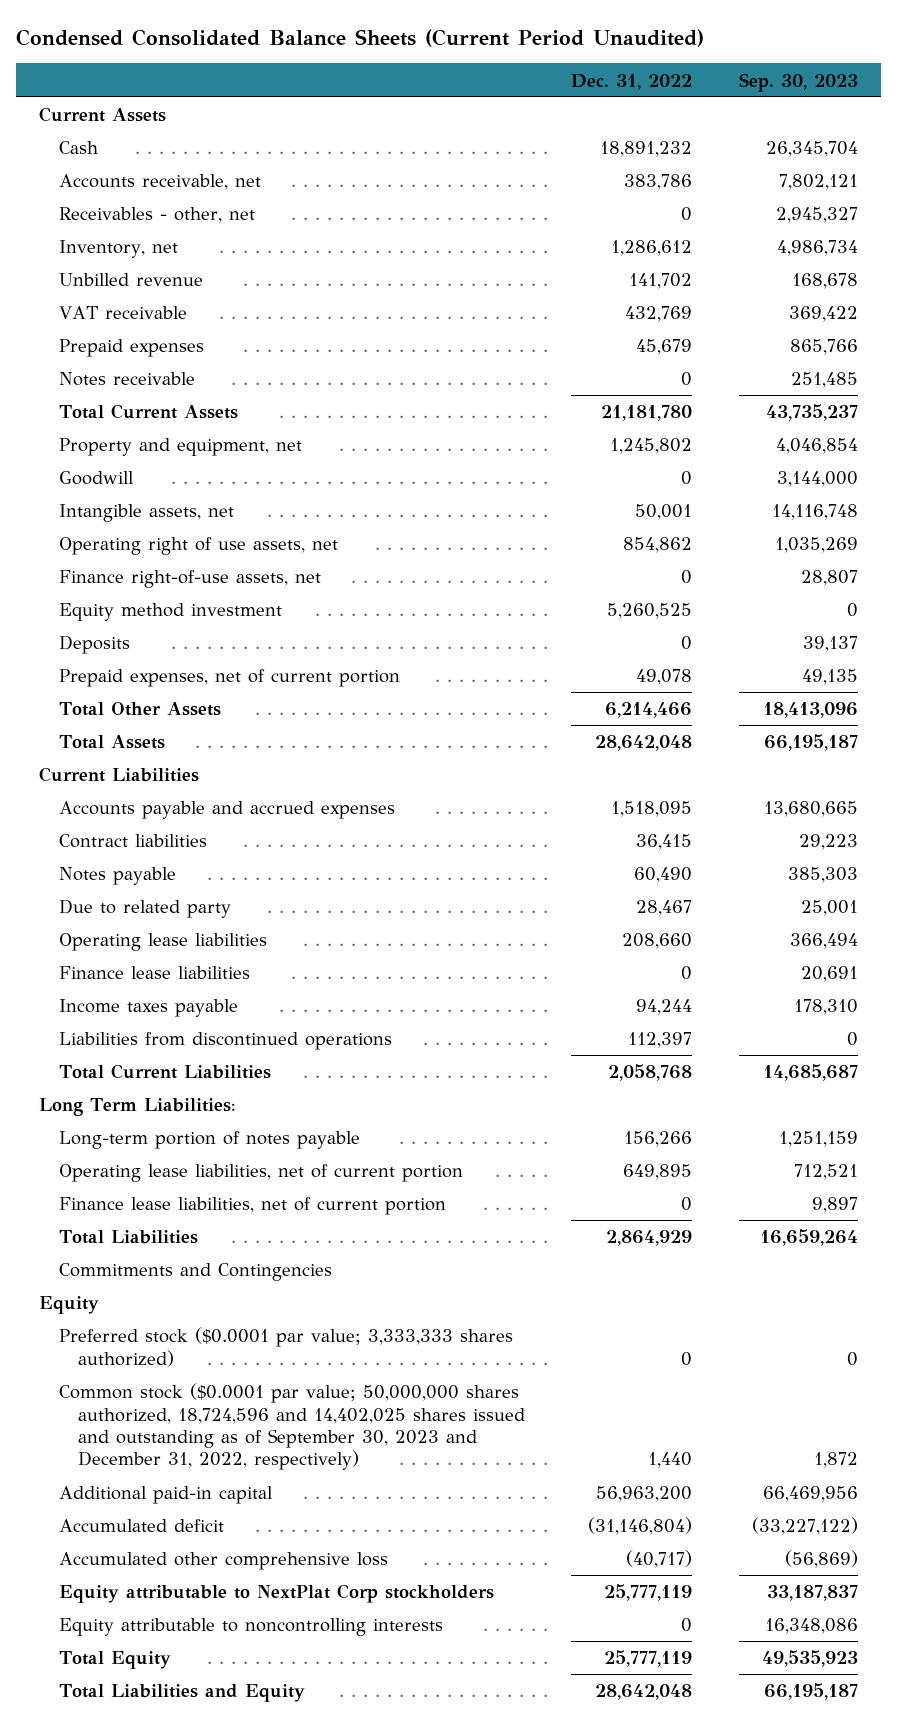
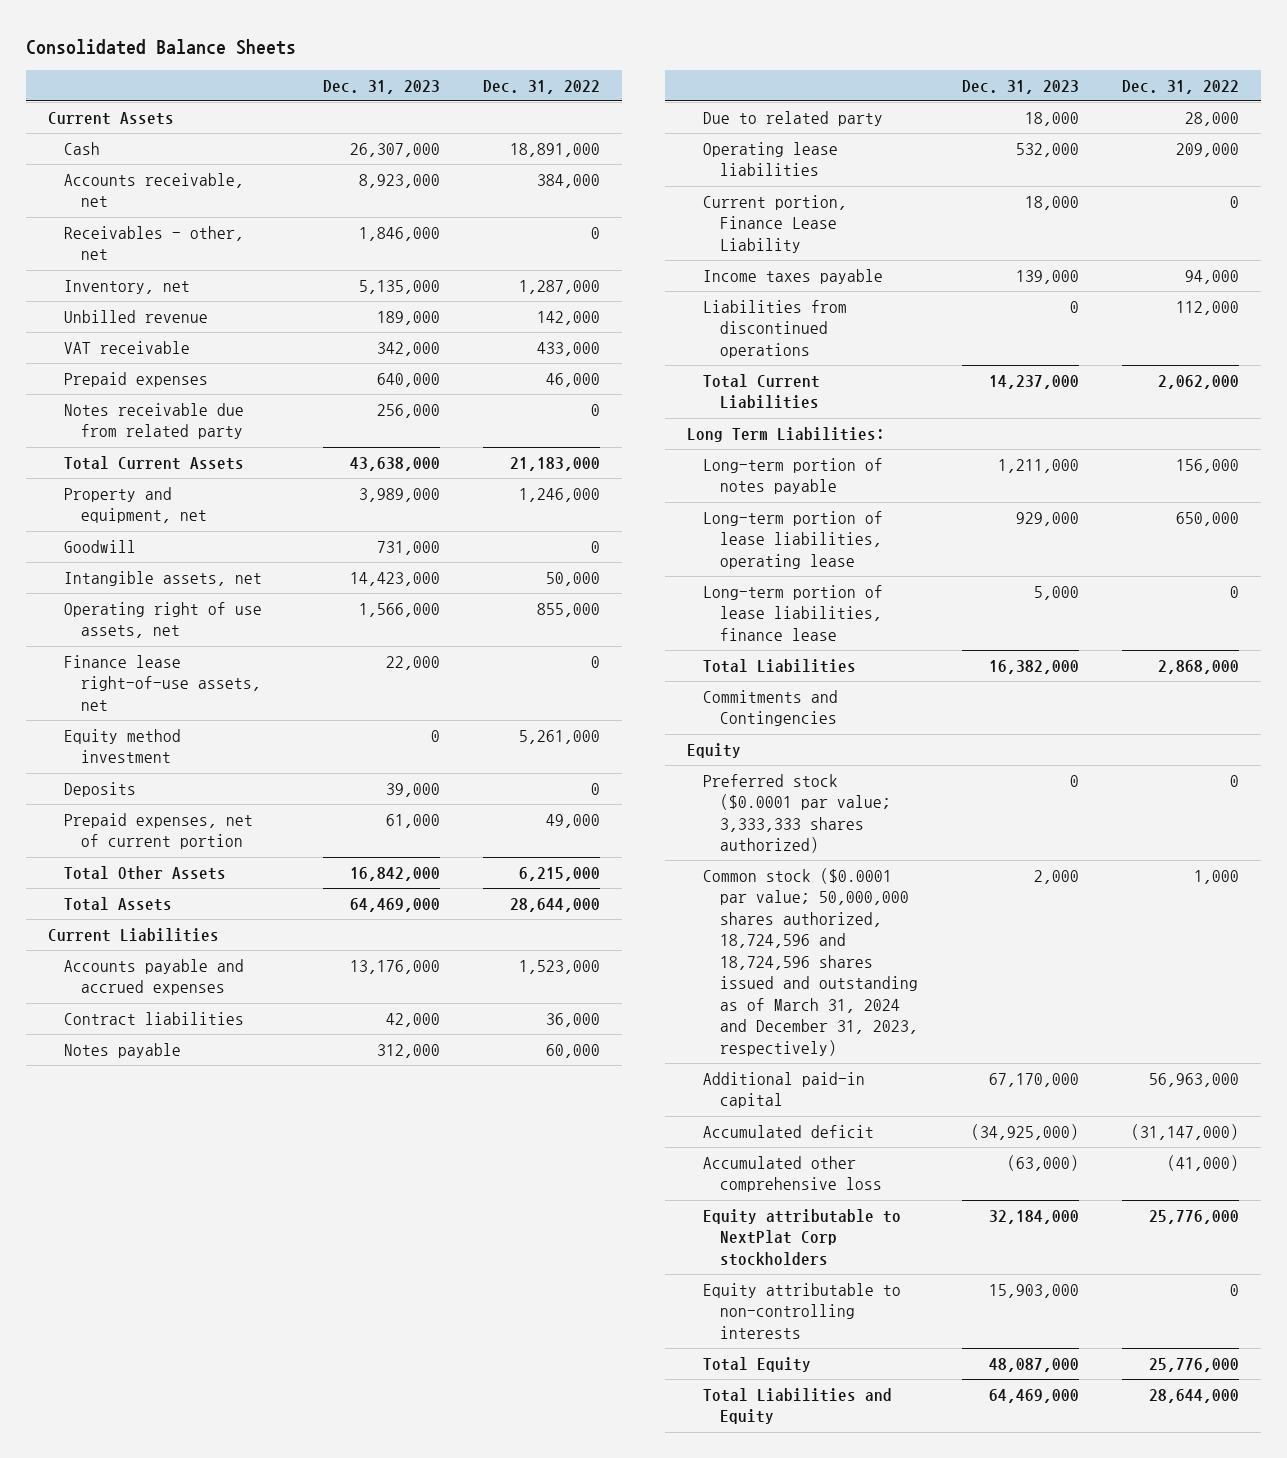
[16,28,705,47] Condensed Consolidated Balance Sheets (Current Period Unaudited) -> [25,38,296,55] Consolidated Balance Sheets
[738,72,858,92] Sep. 30, 2023 -> none
none -> [322,79,440,94] Dec. 31, 2023
[600,141,693,158] 18,891,232 -> [510,143,601,158] 18,891,000
[624,174,693,191] 383,786 -> [537,174,601,189] 384,000
[611,240,693,257] 1,286,612 -> [519,280,601,295] 1,287,000
[629,273,693,290] 141,702 -> [537,311,601,326] 142,000
[625,306,693,323] 432,769 -> [537,342,601,357] 433,000
[636,339,693,356] 45,679 -> [546,373,601,388] 46,000
[58,372,195,387] Notes receivable -> [64,403,245,440] Notes receivable due from related party
[601,405,693,422] 21,181,780 -> [510,457,601,472] 21,183,000
[610,438,693,455] 1,245,802 -> [519,488,601,503] 1,246,000
[635,504,693,521] 50,001 -> [546,572,601,587] 50,000
[623,537,693,554] 854,862 -> [537,603,601,618] 855,000
[58,570,321,589] Finance right-of-use assets, net -> [64,655,261,711] Finance lease right-of-use assets, net
[607,603,693,620] 5,260,525 -> [519,730,601,745] 5,261,000
[636,669,693,686] 49,078 -> [546,814,601,829] 49,000
[605,702,693,719] 6,214,466 -> [519,867,601,882] 6,215,000
[595,735,693,752] 28,642,048 -> [510,898,601,913] 28,644,000
[611,801,693,818] 1,518,095 -> [519,960,601,975] 1,523,000
[636,834,693,851] 36,415 -> [546,1013,601,1028] 36,000
[634,867,693,884] 60,490 -> [546,1044,601,1059] 60,000
[636,900,693,917] 28,467 -> [1185,112,1240,127] 28,000
[622,933,693,950] 208,660 -> [1176,143,1240,158] 209,000
[58,966,250,980] Finance lease liabilities -> [703,195,848,253] Current portion, Finance Lease Liability
[636,999,693,1016] 94,244 -> [1185,270,1240,285] 94,000
[628,1032,693,1049] 112,397 -> [1176,301,1240,316] 112,000
[608,1064,693,1082] 2,058,768 -> [1158,375,1240,390] 2,062,000
[624,1131,693,1148] 156,266 -> [1176,459,1240,474] 156,000
[58,1164,463,1183] Operating lease liabilities, net of current portion -> [703,511,884,569] Long-term portion of lease liabilities, operating lease
[623,1164,693,1181] 649,895 -> [1176,512,1240,527] 650,000
[58,1197,446,1216] Finance lease liabilities, net of current portion -> [703,585,884,641] Long-term portion of lease liabilities, finance lease
[606,1230,693,1247] 2,864,929 -> [1158,660,1240,675] 2,868,000
[58,1383,525,1471] Common stock ($0.0001 par value; 50,000,000 shares authorized, 18,724,596 and 14,402,025 shares issued and outstanding as of September 30, 2023 and December 31, 2022, respectively) -> [703,868,918,1056] Common stock ($0.0001 par value; 50,000,000 shares authorized, 18,724,596 and 18,724,596 shares issued and outstanding as of March 31, 2024 and December 31, 2023, respectively)
[648,1452,693,1469] 1,440 -> [1194,870,1240,885] 1,000
[596,1486,693,1503] 56,963,200 -> [1149,1073,1240,1088] 56,963,000
[588,1517,693,1536] (31,146,804) -> [1131,1124,1240,1141] (31,147,000)
[626,1550,693,1569] (40,717) -> [1167,1155,1240,1172] (41,000)
[604,1584,693,1602] 25,777,119 -> [1149,1210,1240,1225] 25,776,000
[58,1618,443,1637] Equity attributable to noncontrolling interests -> [703,1283,902,1339] Equity attributable to non-controlling interests
[604,1650,693,1668] 25,777,119 -> [1149,1358,1240,1373] 25,776,000
[595,1684,693,1701] 28,642,048 -> [1149,1389,1240,1404] 28,644,000

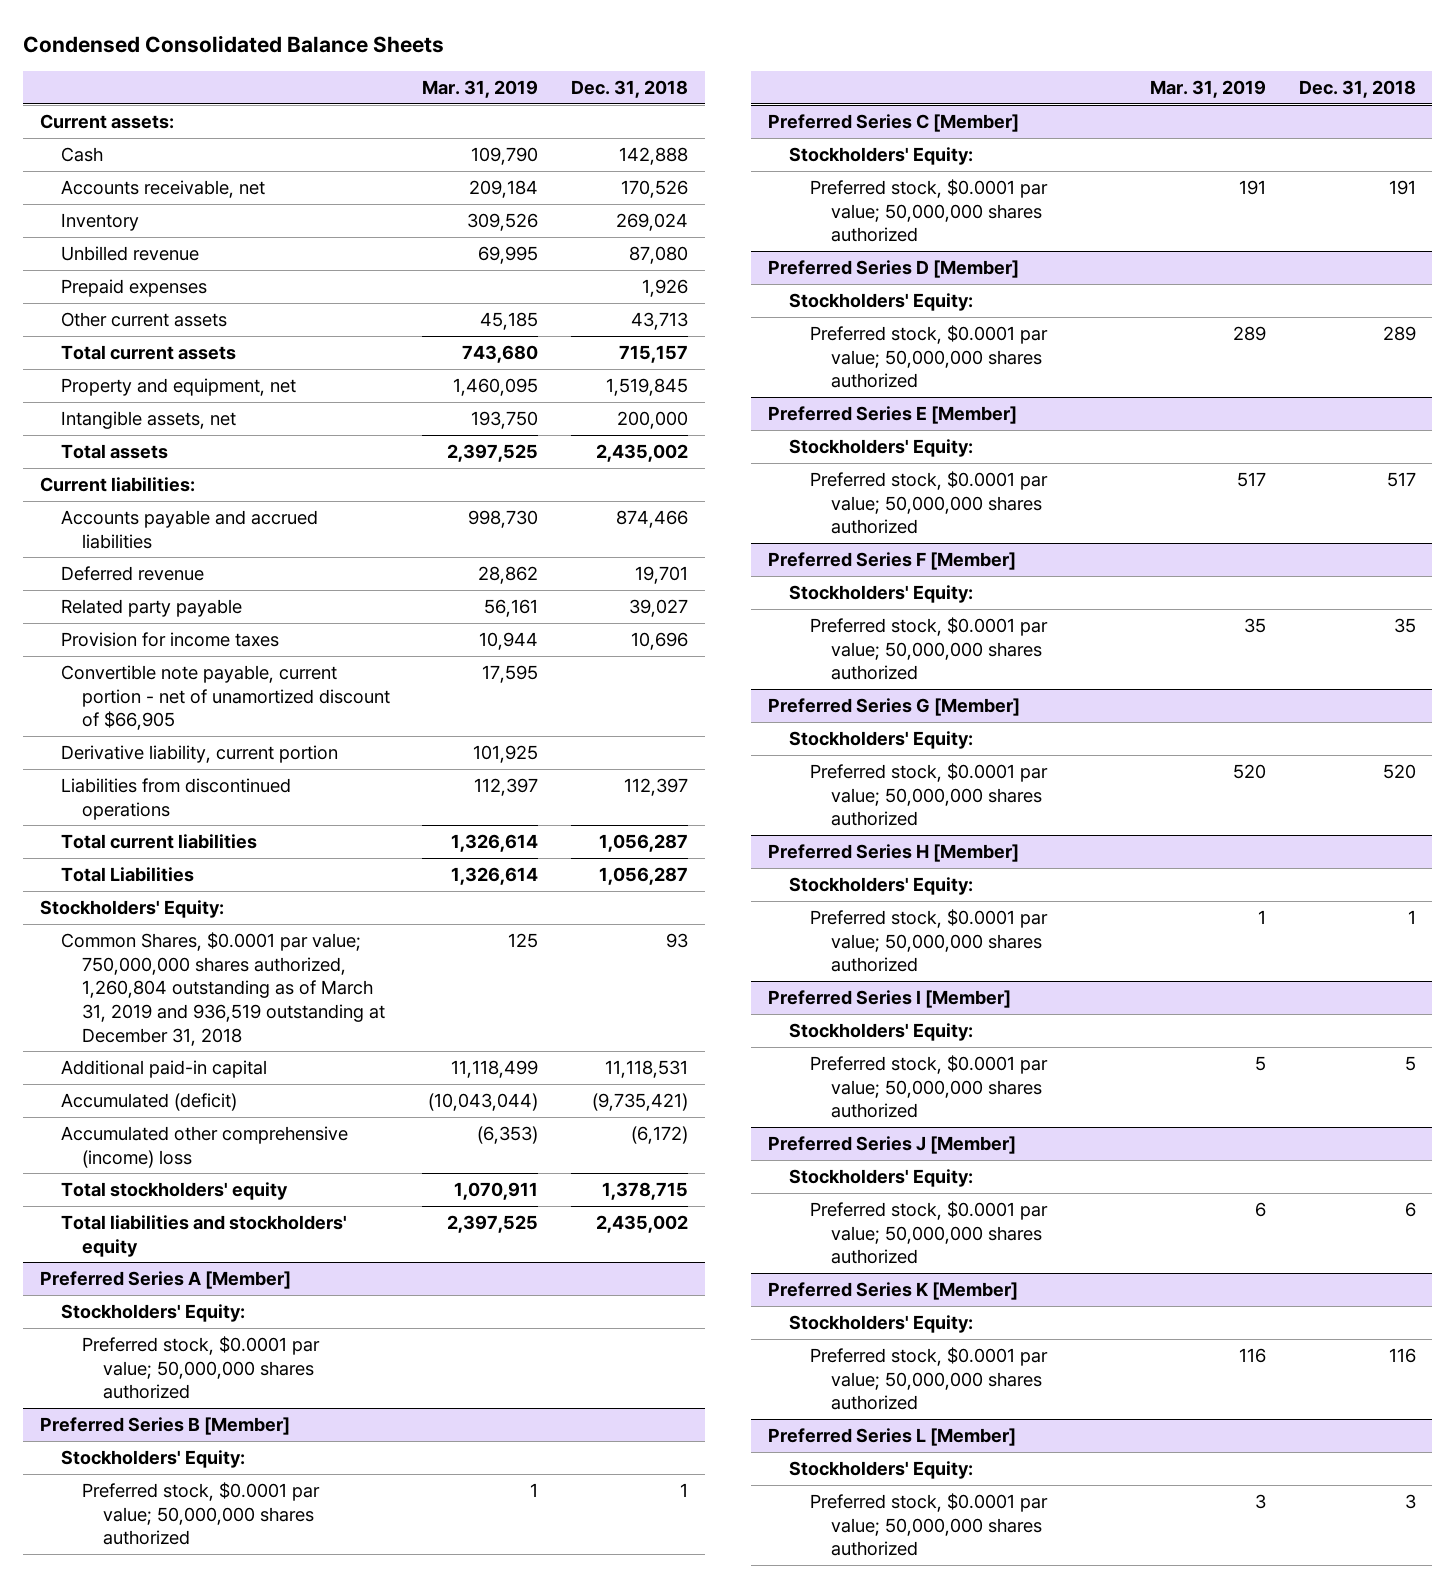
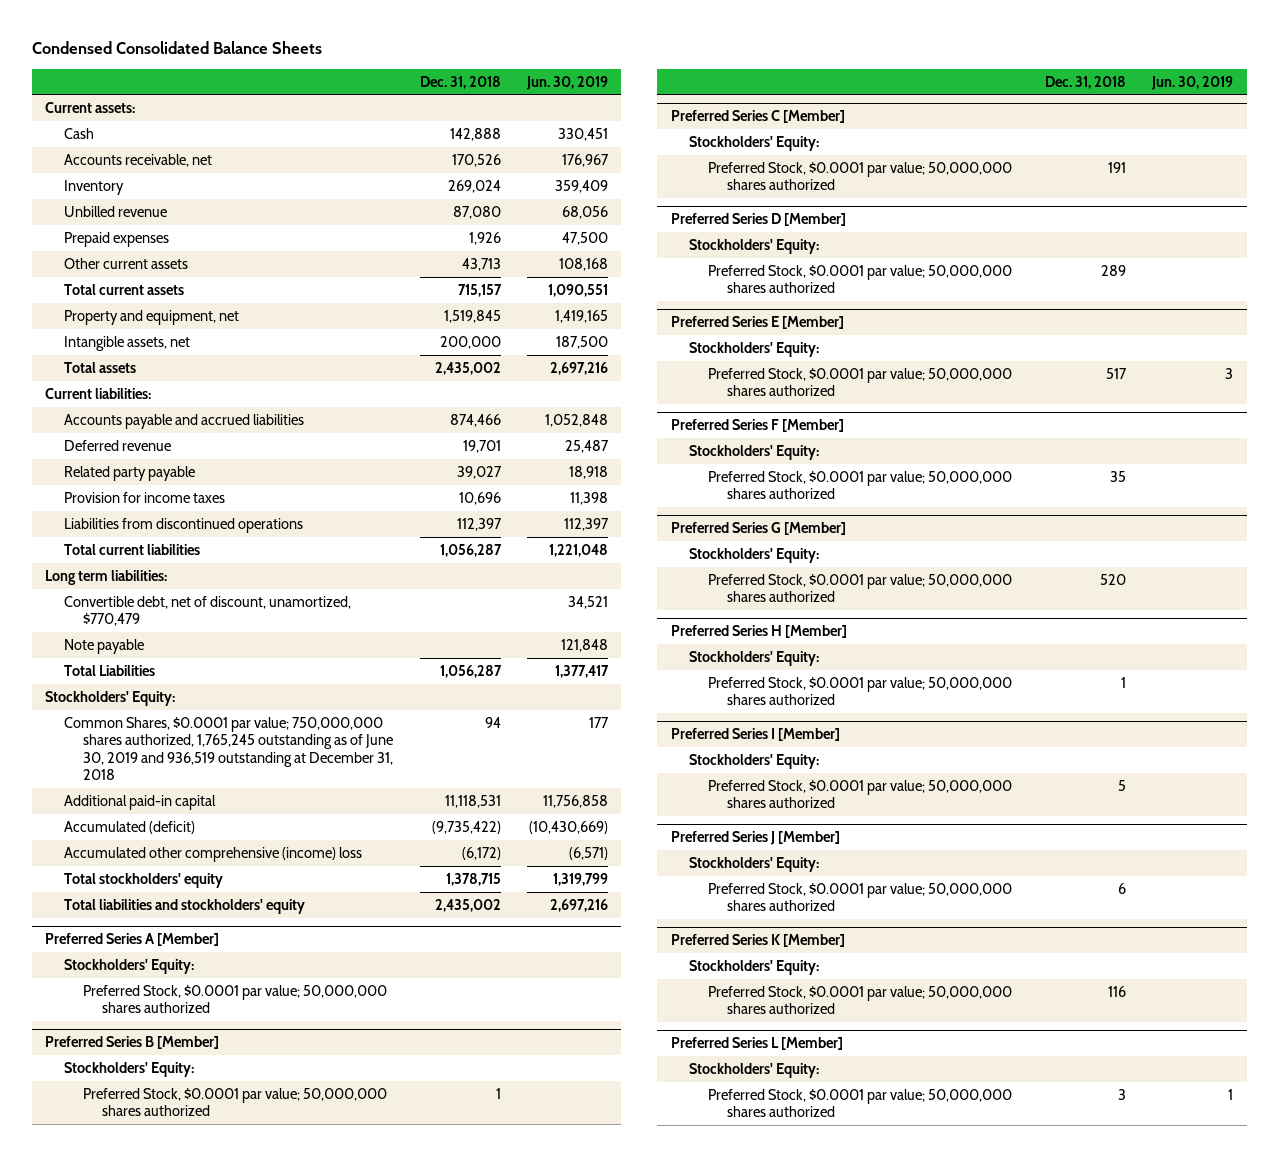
[422,79,539,98] Mar. 31, 2019 -> none
none -> [526,75,609,90] Jun. 30, 2019
[60,664,390,731] Convertible note payable, current portion - net of unamortized discount of $66,905 -> none
[60,744,338,763] Derivative liability, current portion -> none
none -> [45,569,168,585] Long term liabilities:
none -> [64,595,352,627] Convertible debt, net of discount, unamortized, $770,479
none -> [64,638,145,654] Note payable
[60,931,385,1046] Common Shares, $0.0001 par value; 750,000,000 shares authorized, 1,260,804 outstanding as of March 31, 2019 and 936,519 outstanding at December 31, 2018 -> [64,716,394,780] Common Shares, $0.0001 par value; 750,000,000 shares authorized, 1,765,245 outstanding as of June 30, 2019 and 936,519 outstanding at December 31, 2018
[666,932,689,948] 93 -> [484,716,501,728] 94
[592,1092,689,1111] (9,735,421) -> [431,820,501,834] (9,735,422)
[81,1335,320,1400] Preferred stock, $0.0001 par value; 50,000,000 shares authorized -> [83,984,388,1014] Preferred Stock, $0.0001 par value; 50,000,000 shares authorized
[81,1481,320,1546] Preferred stock, $0.0001 par value; 50,000,000 shares authorized -> [83,1087,388,1117] Preferred Stock, $0.0001 par value; 50,000,000 shares authorized
[809,178,1048,243] Preferred stock, $0.0001 par value; 50,000,000 shares authorized -> [708,161,1013,191] Preferred Stock, $0.0001 par value; 50,000,000 shares authorized
[809,324,1048,389] Preferred stock, $0.0001 par value; 50,000,000 shares authorized -> [708,264,1013,294] Preferred Stock, $0.0001 par value; 50,000,000 shares authorized
[809,470,1048,535] Preferred stock, $0.0001 par value; 50,000,000 shares authorized -> [708,367,1013,397] Preferred Stock, $0.0001 par value; 50,000,000 shares authorized
[809,616,1048,681] Preferred stock, $0.0001 par value; 50,000,000 shares authorized -> [708,470,1013,500] Preferred Stock, $0.0001 par value; 50,000,000 shares authorized
[809,762,1048,827] Preferred stock, $0.0001 par value; 50,000,000 shares authorized -> [708,573,1013,603] Preferred Stock, $0.0001 par value; 50,000,000 shares authorized
[809,908,1048,973] Preferred stock, $0.0001 par value; 50,000,000 shares authorized -> [708,676,1013,706] Preferred Stock, $0.0001 par value; 50,000,000 shares authorized
[809,1054,1048,1119] Preferred stock, $0.0001 par value; 50,000,000 shares authorized -> [708,779,1013,809] Preferred Stock, $0.0001 par value; 50,000,000 shares authorized
[809,1200,1048,1265] Preferred stock, $0.0001 par value; 50,000,000 shares authorized -> [708,882,1013,912] Preferred Stock, $0.0001 par value; 50,000,000 shares authorized
[809,1346,1048,1411] Preferred stock, $0.0001 par value; 50,000,000 shares authorized -> [708,985,1013,1015] Preferred Stock, $0.0001 par value; 50,000,000 shares authorized
[809,1492,1048,1557] Preferred stock, $0.0001 par value; 50,000,000 shares authorized -> [708,1088,1013,1118] Preferred Stock, $0.0001 par value; 50,000,000 shares authorized

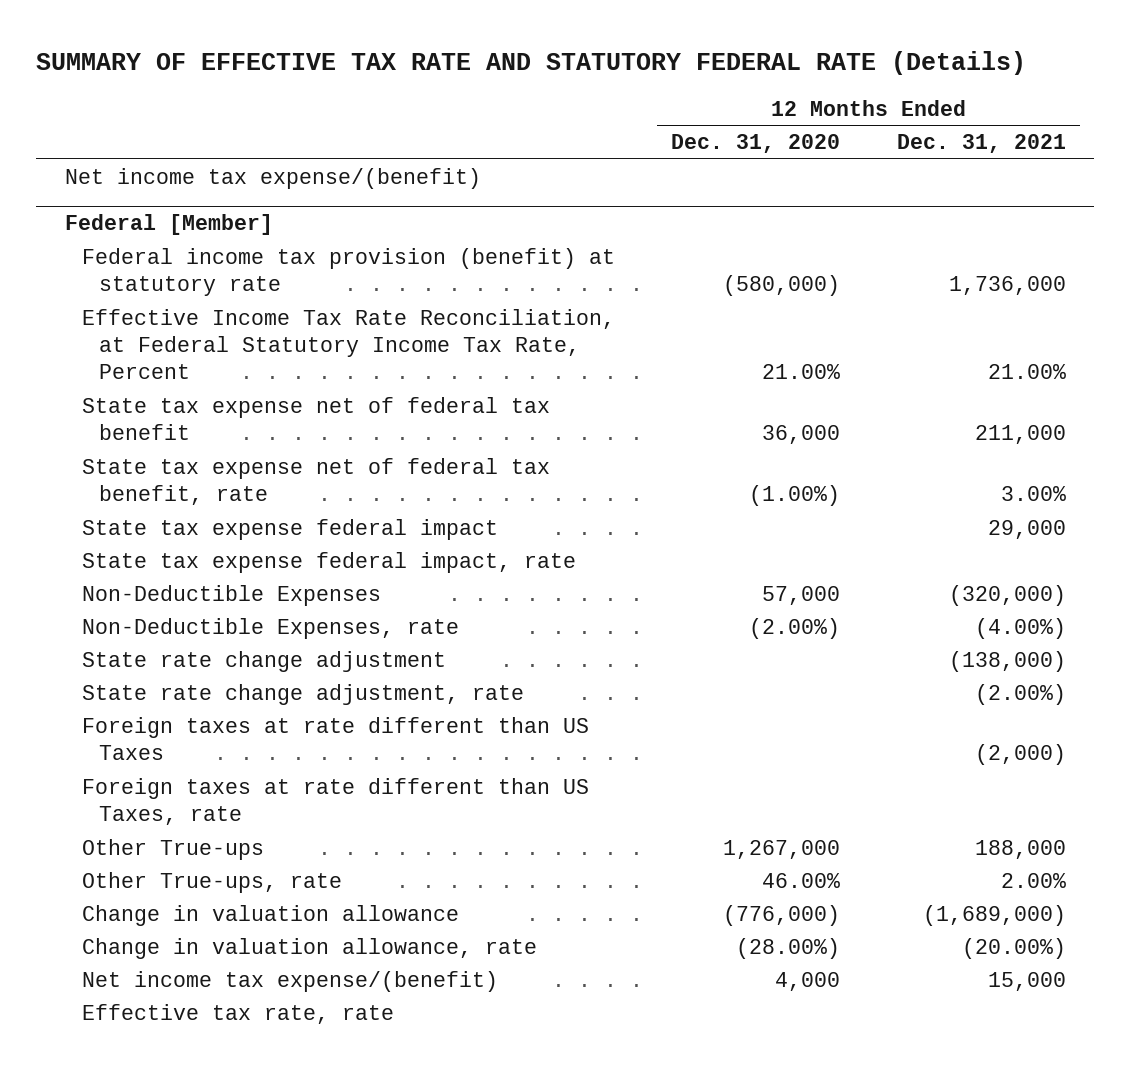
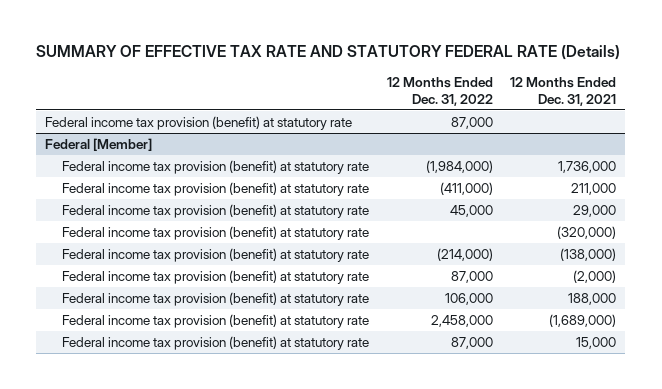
[671,134,841,154] Dec. 31, 2020 -> none
none -> [386,76,493,106] 12 Months Ended Dec. 31, 2022
[64,167,481,189] Net income tax expense/(benefit) -> [45,115,353,130] Federal income tax provision (benefit) at statutory rate
[81,308,615,380] Effective Income Tax Rate Reconciliation, at Federal Statutory Income Tax Rate, Percent -> none
[81,457,550,506] State tax expense net of federal tax benefit, rate -> none
[81,551,576,573] State tax expense federal impact, rate -> none
[81,617,459,639] Non-Deductible Expenses, rate -> none
[81,683,524,705] State rate change adjustment, rate -> none
[81,777,589,826] Foreign taxes at rate different than US Taxes, rate -> none
[81,871,342,893] Other True-ups, rate -> none
[81,937,537,959] Change in valuation allowance, rate -> none
[81,1003,394,1024] Effective tax rate, rate -> none
[81,396,550,441] State tax expense net of federal tax benefit -> [61,181,369,196] Federal income tax provision (benefit) at statutory rate
[81,518,498,540] State tax expense federal impact -> [61,203,369,218] Federal income tax provision (benefit) at statutory rate
[81,584,381,606] Non-Deductible Expenses -> [61,225,369,240] Federal income tax provision (benefit) at statutory rate
[81,650,446,672] State rate change adjustment -> [61,247,369,262] Federal income tax provision (benefit) at statutory rate
[81,716,589,761] Foreign taxes at rate different than US Taxes -> [61,269,369,284] Federal income tax provision (benefit) at statutory rate
[81,838,264,860] Other True-ups -> [61,291,369,306] Federal income tax provision (benefit) at statutory rate
[81,904,459,926] Change in valuation allowance -> [61,313,369,328] Federal income tax provision (benefit) at statutory rate
[81,970,498,992] Net income tax expense/(benefit) -> [61,335,369,350] Federal income tax provision (benefit) at statutory rate

